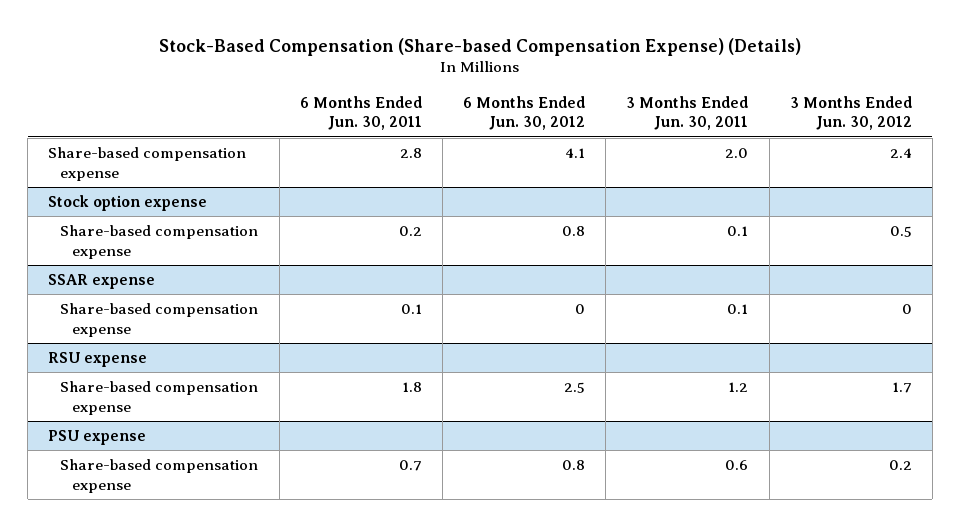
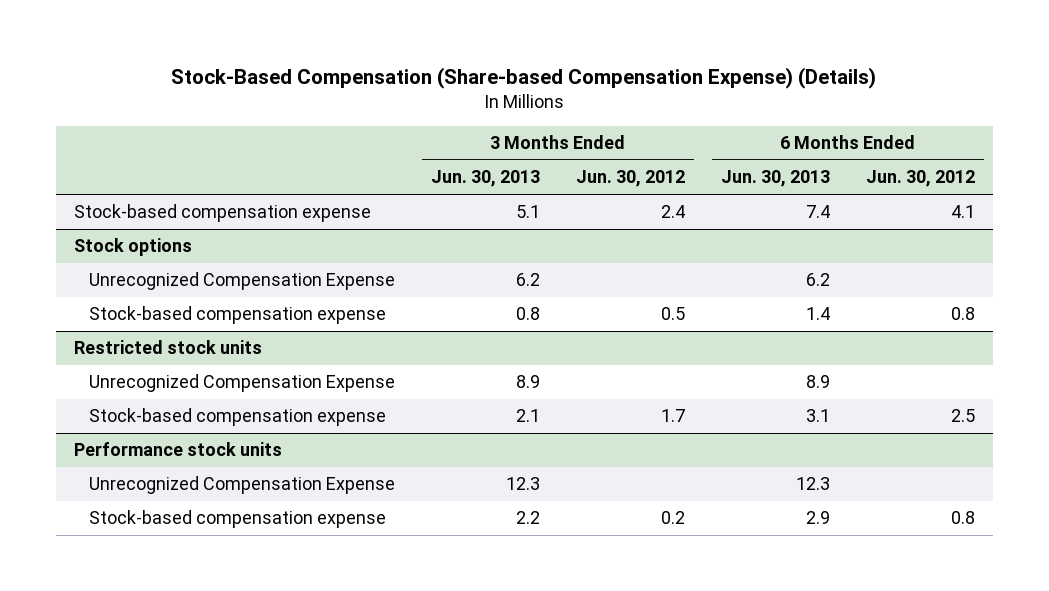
[299,95,422,131] 6 Months Ended Jun. 30, 2011 -> none
[626,95,749,131] 3 Months Ended Jun. 30, 2011 -> none
none -> [430,170,540,188] Jun. 30, 2013
none -> [720,170,830,188] Jun. 30, 2013
[48,273,156,289] SSAR expense -> none
[60,302,259,337] Share-based compensation expense -> none
[48,351,148,367] RSU expense -> none
[60,380,259,415] Share-based compensation expense -> none
[48,429,147,445] PSU expense -> none
[60,458,259,493] Share-based compensation expense -> none
[48,146,247,181] Share-based compensation expense -> [73,204,371,223] Stock-based compensation expense
[48,194,208,211] Stock option expense -> [73,238,192,257] Stock options
none -> [89,272,396,291] Unrecognized Compensation Expense
[60,224,259,259] Share-based compensation expense -> [89,306,387,325] Stock-based compensation expense
none -> [73,340,262,355] Restricted stock units
none -> [89,374,396,393] Unrecognized Compensation Expense
none -> [89,408,387,427] Stock-based compensation expense
none -> [73,442,282,457] Performance stock units
none -> [89,476,396,495] Unrecognized Compensation Expense
none -> [89,510,387,529] Stock-based compensation expense

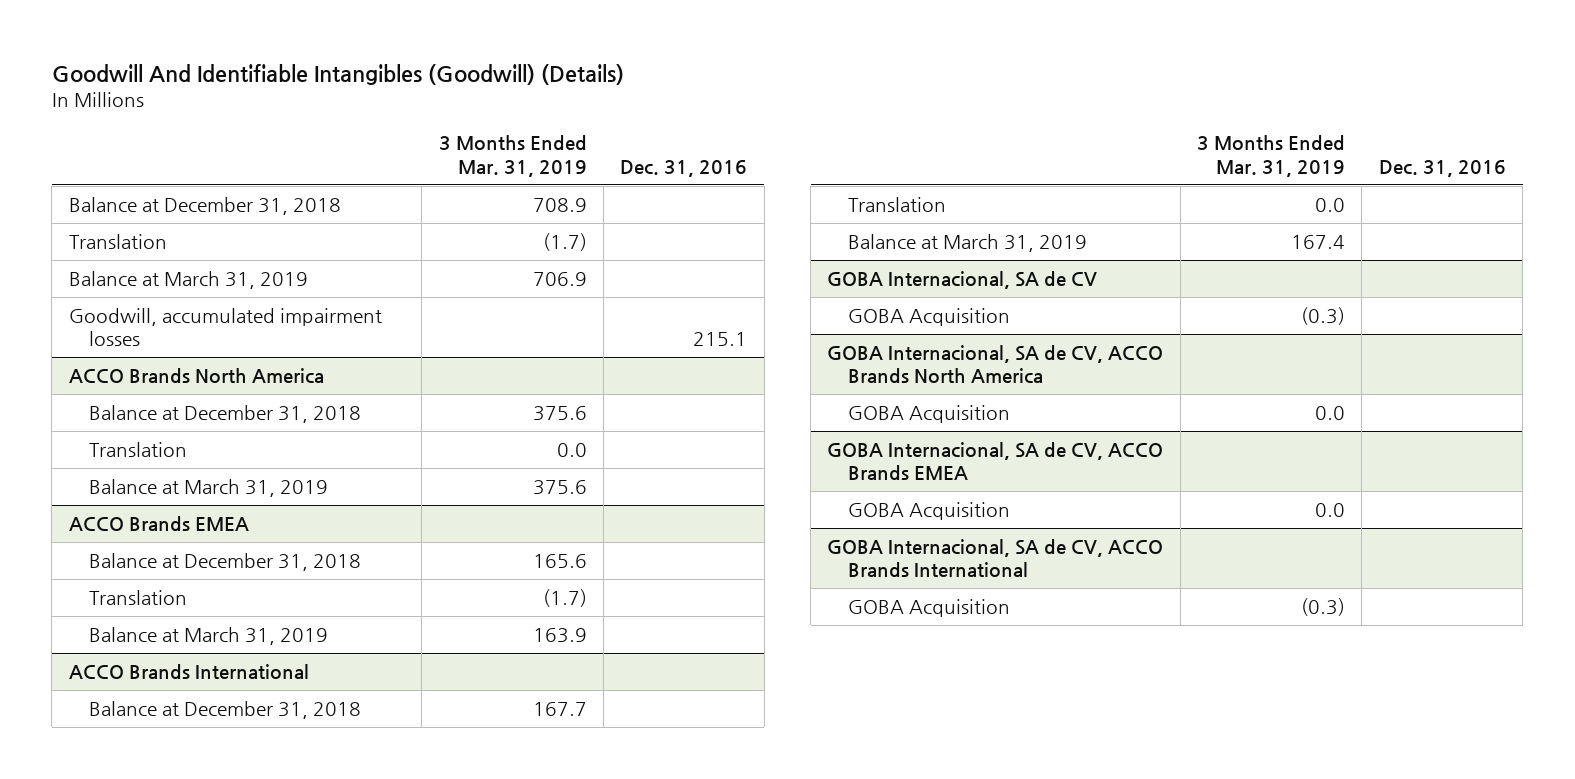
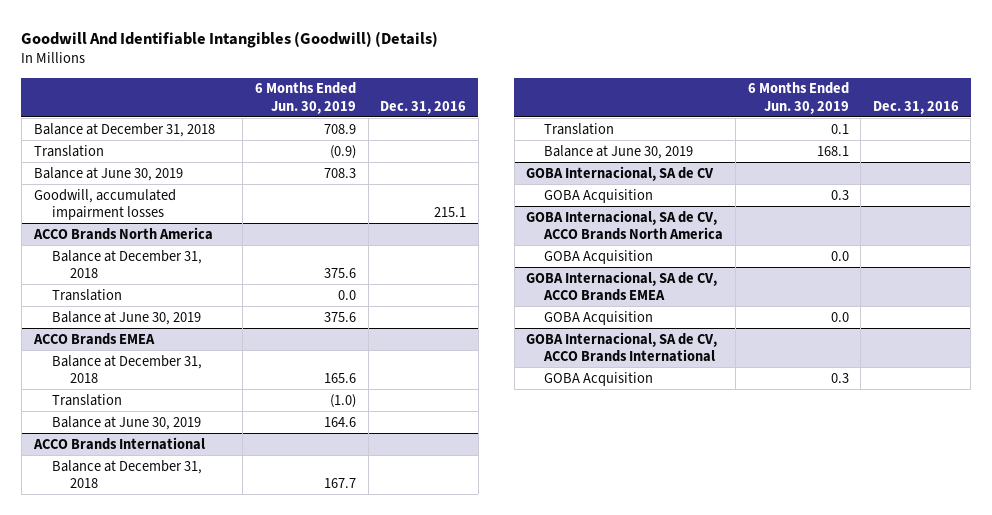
[438,135,587,177] 3 Months Ended Mar. 31, 2019 -> none
none -> [254,82,356,114] 6 Months Ended Jun. 30, 2019
[68,270,308,289] Balance at March 31, 2019 -> [33,166,183,181] Balance at June 30, 2019
[88,478,328,497] Balance at March 31, 2019 -> [51,310,201,325] Balance at June 30, 2019
[88,626,328,645] Balance at March 31, 2019 -> [51,415,201,430] Balance at June 30, 2019
[847,233,1087,252] Balance at March 31, 2019 -> [544,144,694,159] Balance at June 30, 2019

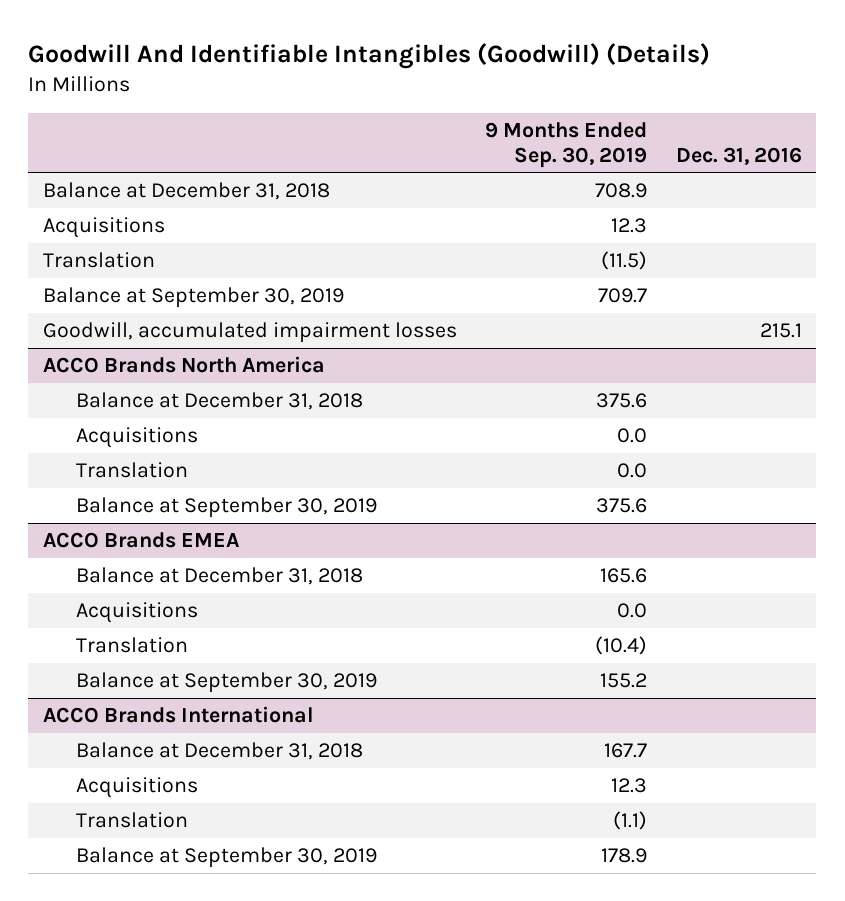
[254,82,356,114] 6 Months Ended Jun. 30, 2019 -> none
none -> [485,121,648,168] 9 Months Ended Sep. 30, 2019
none -> [42,217,165,239] Acquisitions
[33,166,183,181] Balance at June 30, 2019 -> [42,287,344,309] Balance at September 30, 2019
none -> [75,427,198,449] Acquisitions
[51,310,201,325] Balance at June 30, 2019 -> [75,497,377,519] Balance at September 30, 2019
none -> [75,602,198,624] Acquisitions
[51,415,201,430] Balance at June 30, 2019 -> [75,672,377,694] Balance at September 30, 2019
none -> [75,777,198,799] Acquisitions
[526,165,715,181] GOBA Internacional, SA de CV -> none
[544,188,654,203] GOBA Acquisition -> none
[526,209,724,241] GOBA Internacional, SA de CV, ACCO Brands North America -> none
[544,249,654,264] GOBA Acquisition -> none
[526,270,718,302] GOBA Internacional, SA de CV, ACCO Brands EMEA -> none
[544,310,654,325] GOBA Acquisition -> none
[526,331,718,363] GOBA Internacional, SA de CV, ACCO Brands International -> none
[544,371,654,386] GOBA Acquisition -> none
[544,144,694,159] Balance at June 30, 2019 -> [75,847,377,869] Balance at September 30, 2019

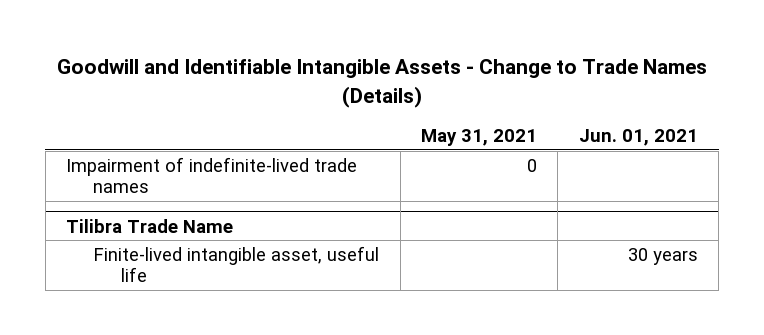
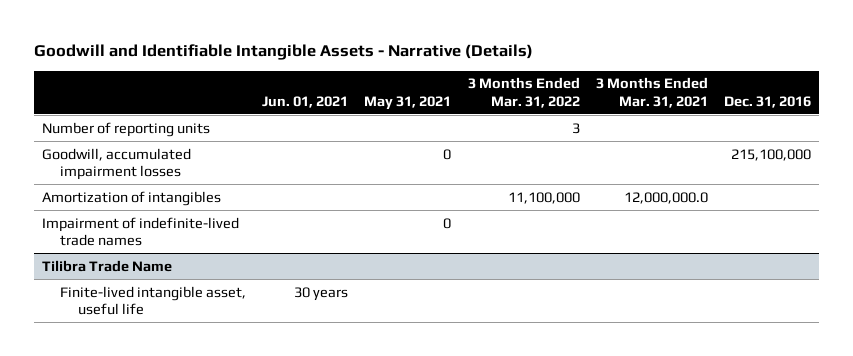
[56,58,707,108] Goodwill and Identifiable Intangible Assets - Change to Trade Names (Details) -> [33,44,533,61] Goodwill and Identifiable Intangible Assets - Narrative (Details)
none -> [467,77,580,108] 3 Months Ended Mar. 31, 2022
none -> [595,77,708,108] 3 Months Ended Mar. 31, 2021
none -> [723,95,811,108] Dec. 31, 2016
none -> [41,121,210,137] Number of reporting units
none -> [41,147,191,180] Goodwill, accumulated impairment losses
none -> [41,190,221,206] Amortization of intangibles

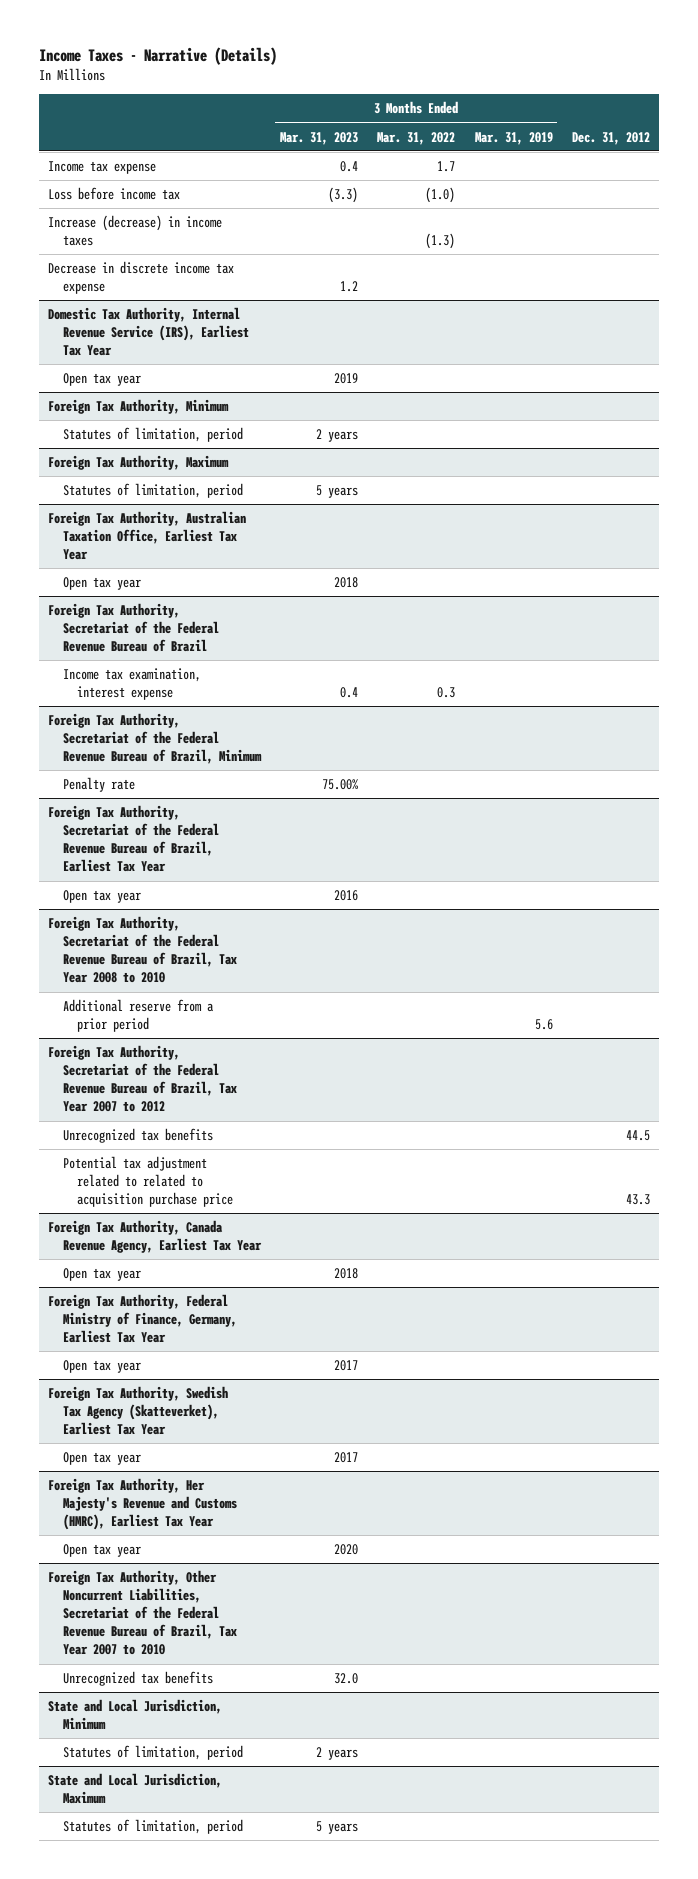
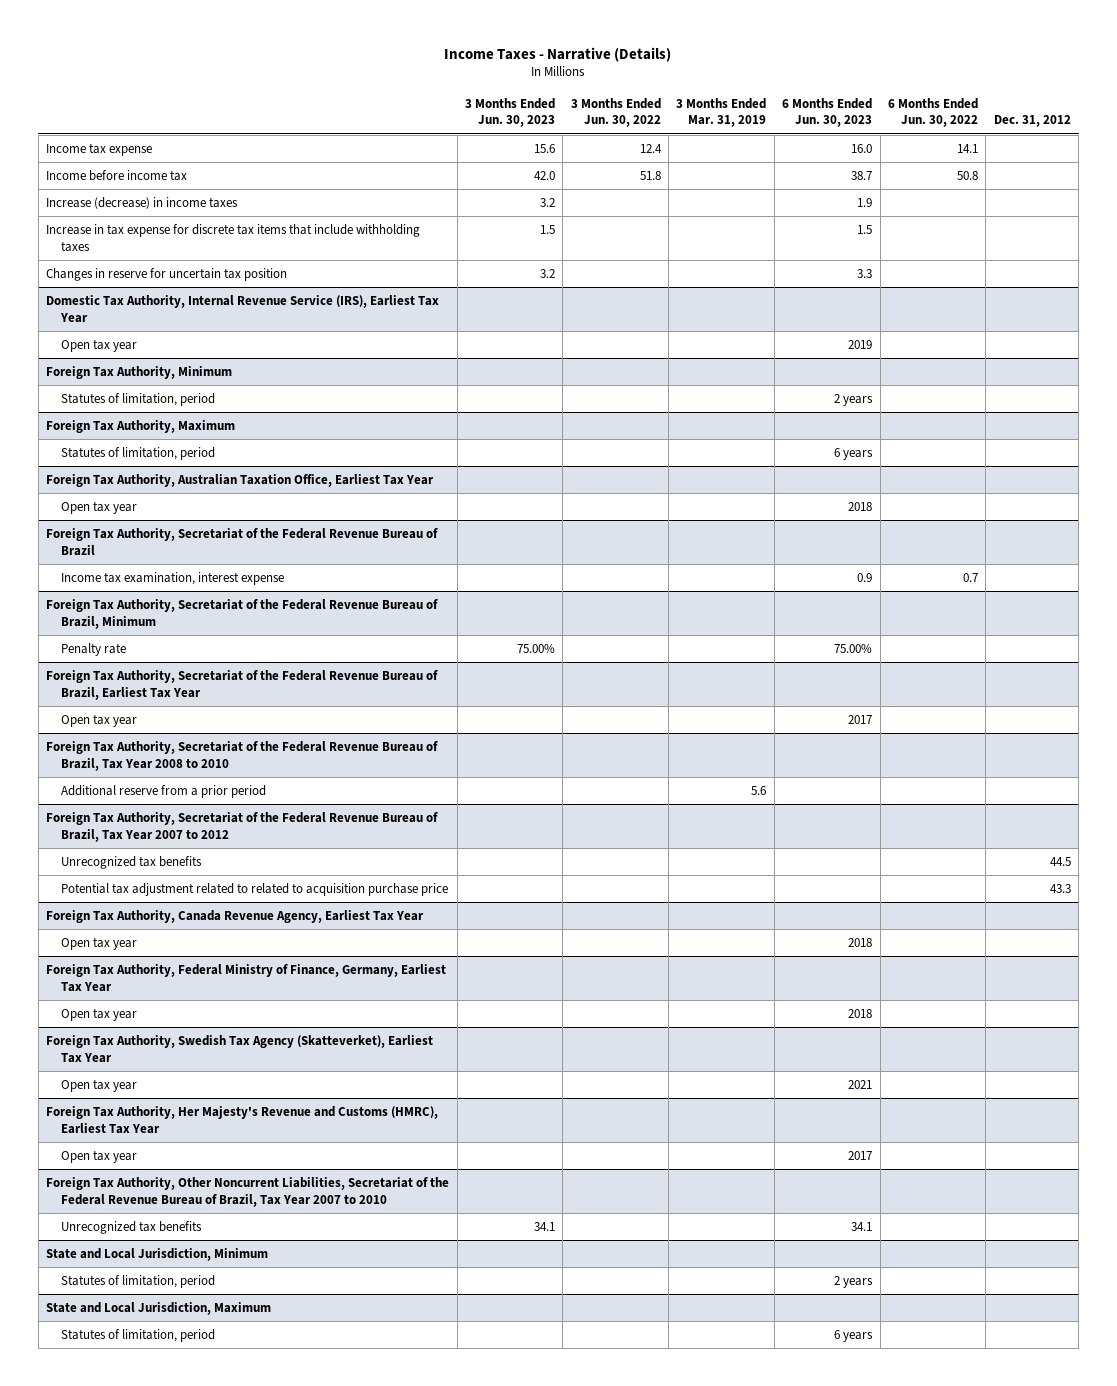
[280,131,359,145] Mar. 31, 2023 -> none
[377,131,456,145] Mar. 31, 2022 -> none
none -> [464,97,555,128] 3 Months Ended Jun. 30, 2023
none -> [570,97,661,128] 3 Months Ended Jun. 30, 2022
none -> [782,97,873,128] 6 Months Ended Jun. 30, 2023
none -> [887,97,978,128] 6 Months Ended Jun. 30, 2022
[48,187,181,201] Loss before income tax -> [46,170,188,182] Income before income tax
[48,261,235,295] Decrease in discrete income tax expense -> none
none -> [46,224,421,252] Increase in tax expense for discrete tax items that include withholding taxes
none -> [46,268,288,282] Changes in reserve for uncertain tax position

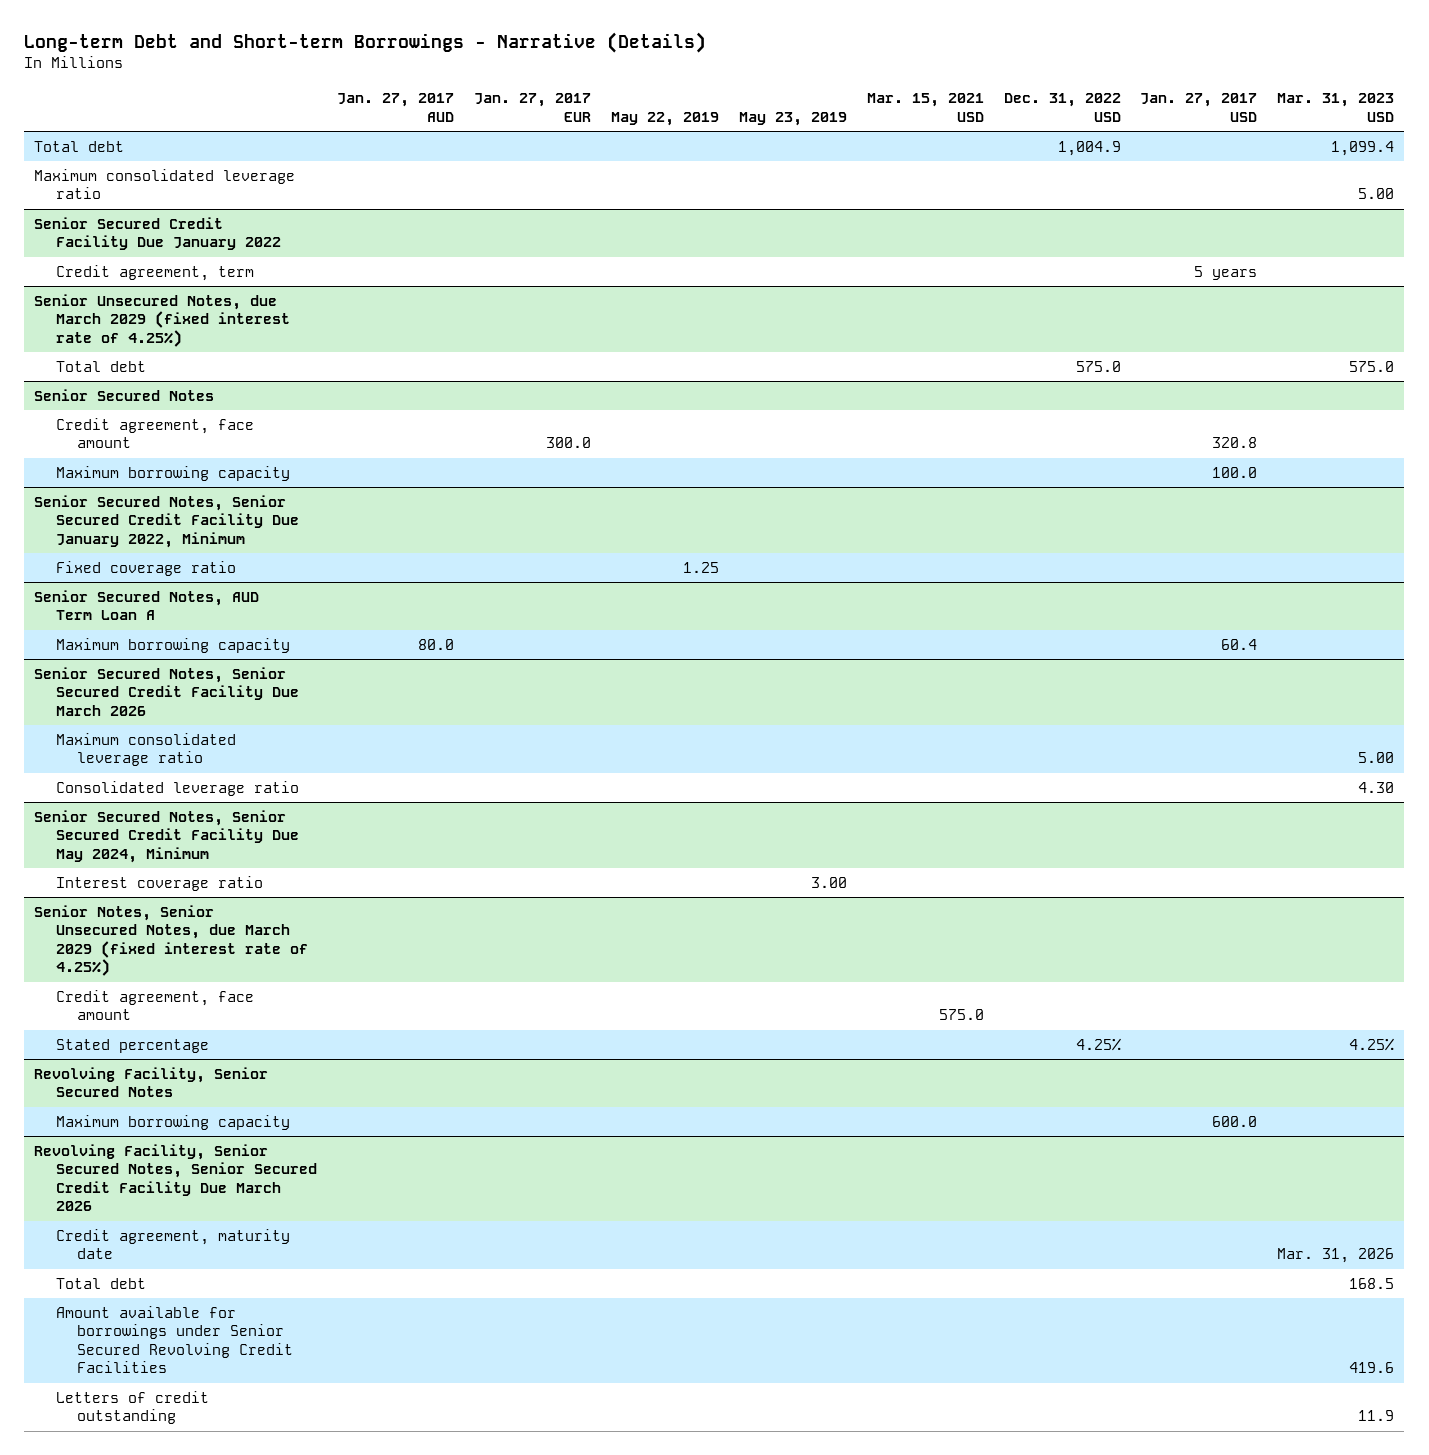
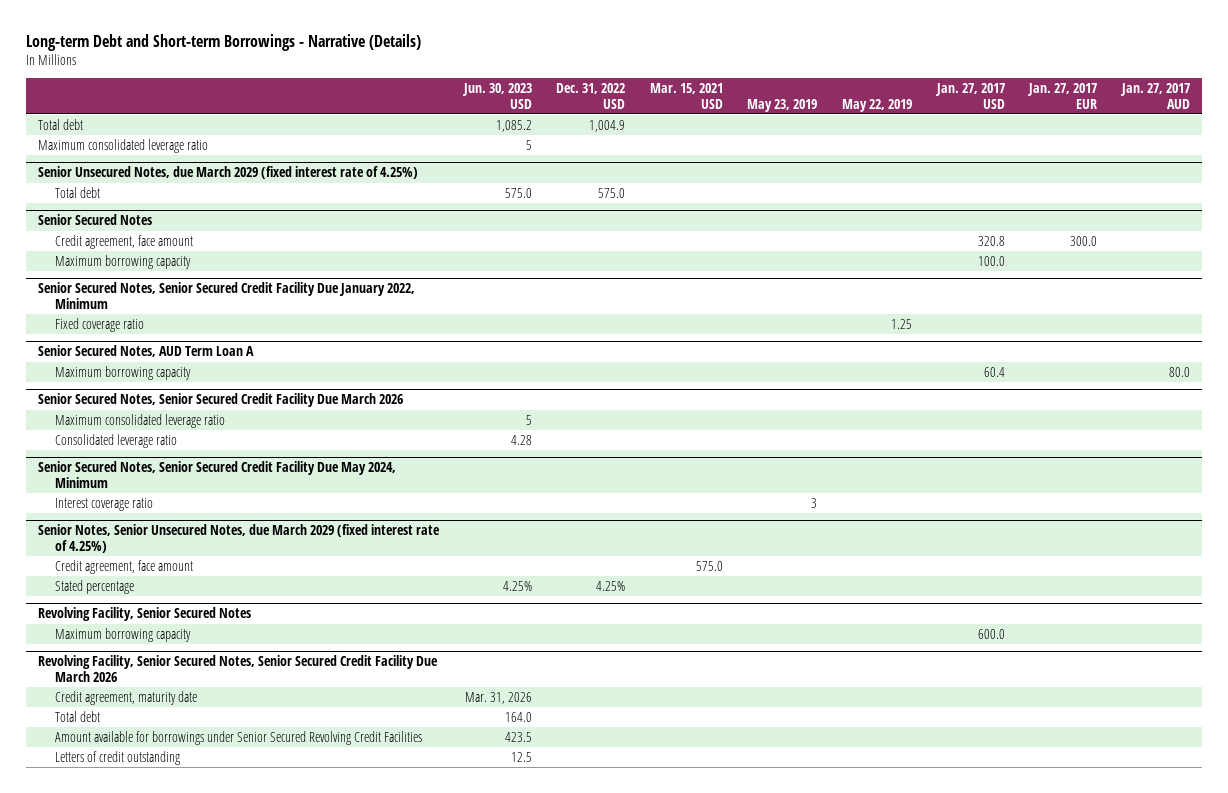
[1277,93,1395,122] Mar. 31, 2023 USD -> none
none -> [461,83,532,109] Jun. 30, 2023 USD
[34,216,281,251] Senior Secured Credit Facility Due January 2022 -> none
[55,264,254,281] Credit agreement, term -> none
[810,876,847,888] 3.00 -> [811,497,818,508] 3

